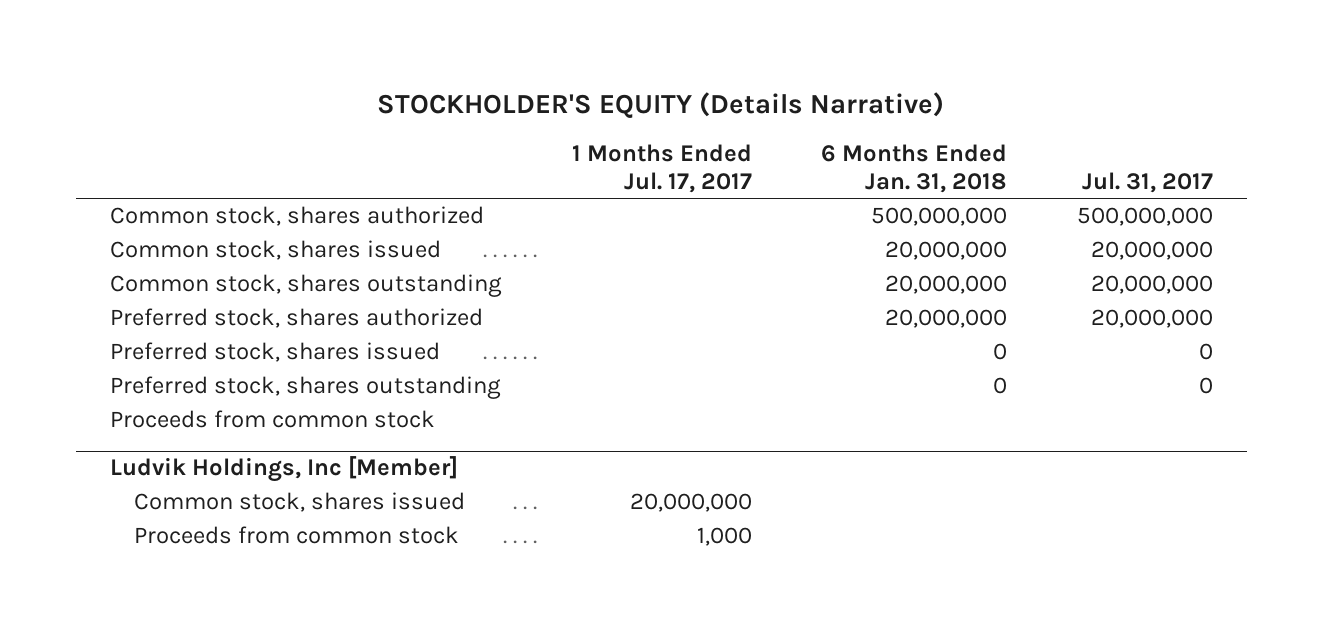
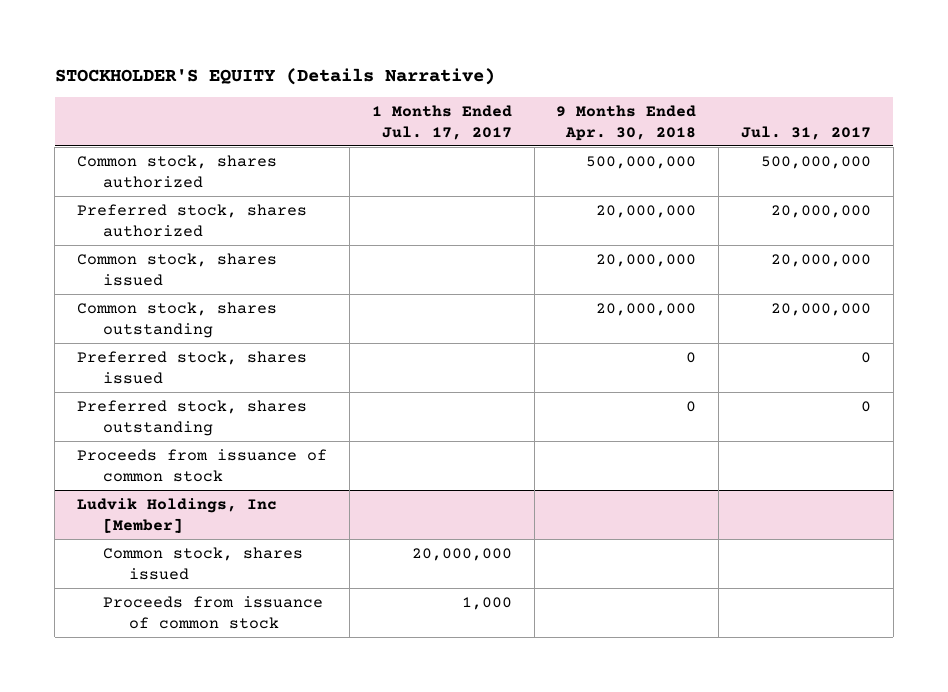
[821,143,1008,193] 6 Months Ended Jan. 31, 2018 -> none
none -> [556,104,697,141] 9 Months Ended Apr. 30, 2018
[110,308,484,329] Preferred stock, shares authorized -> [77,203,308,237] Preferred stock, shares authorized
[110,410,436,429] Proceeds from common stock -> [77,448,328,482] Proceeds from issuance of common stock
[134,526,460,545] Proceeds from common stock -> [103,595,324,629] Proceeds from issuance of common stock

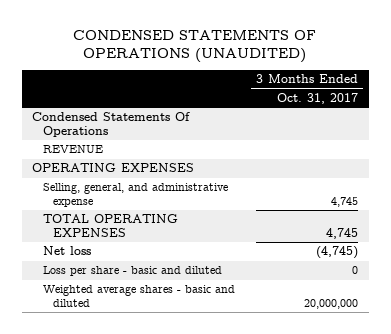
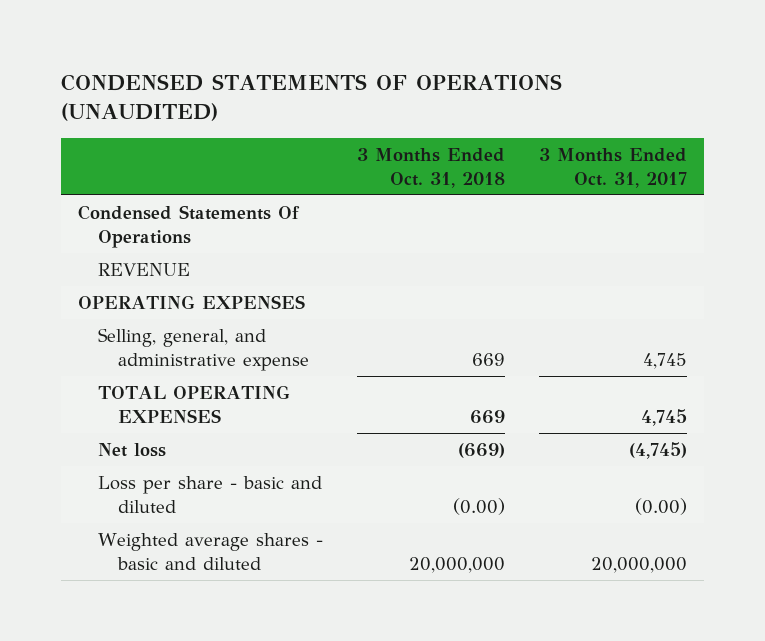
none -> [356,147,505,188] 3 Months Ended Oct. 31, 2018
[352,266,359,275] 0 -> [634,497,687,515] (0.00)

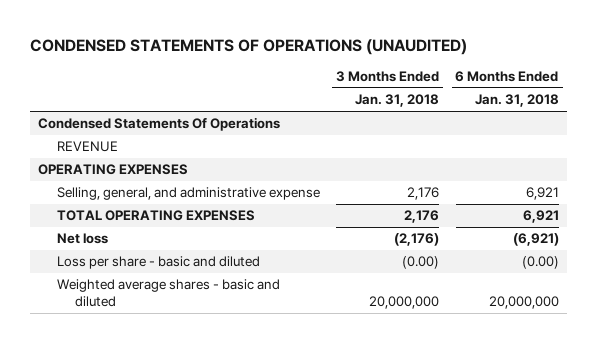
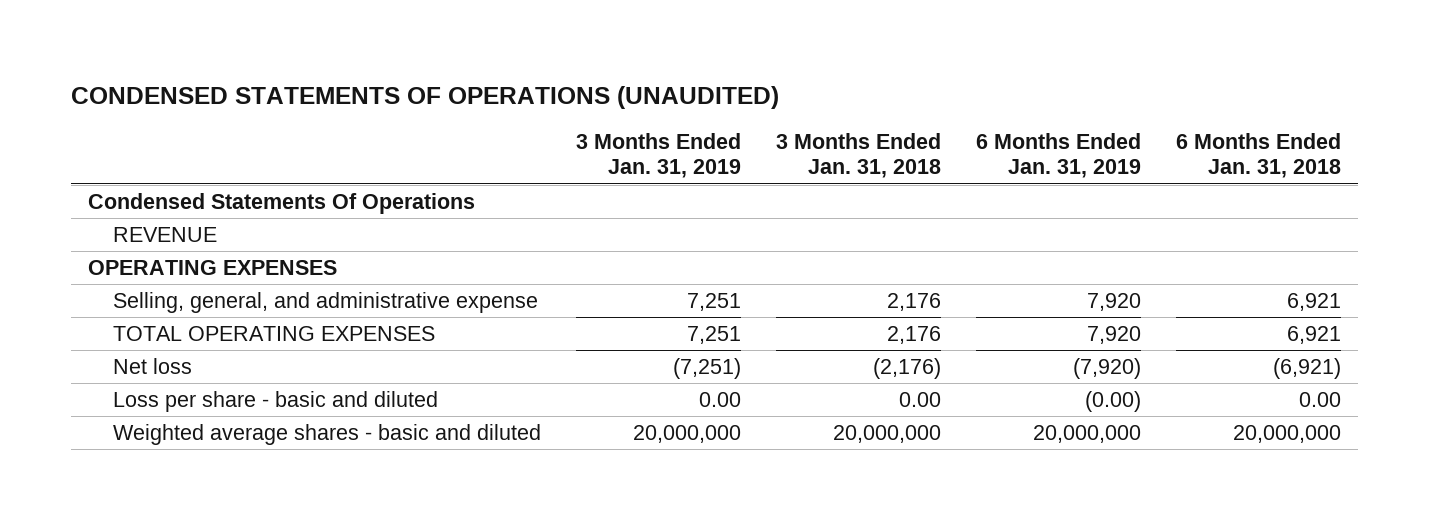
none -> [576,133,742,179] 3 Months Ended Jan. 31, 2019
none -> [976,133,1142,179] 6 Months Ended Jan. 31, 2019
[402,256,440,270] (0.00) -> [899,391,942,407] 0.00
[521,256,559,270] (0.00) -> [1298,391,1341,407] 0.00

